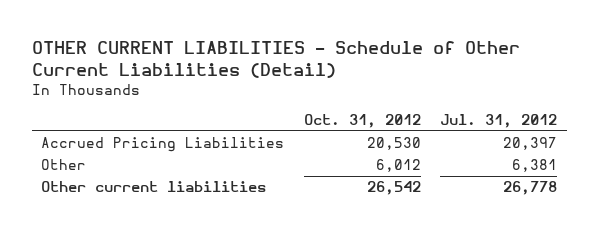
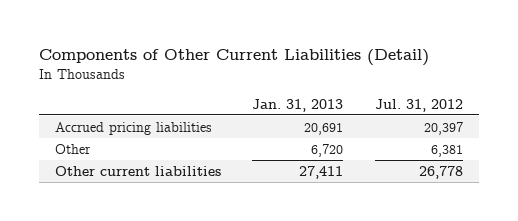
[31,40,520,78] OTHER CURRENT LIABILITIES - Schedule of Other Current Liabilities (Detail) -> [38,49,429,67] Components of Other Current Liabilities (Detail)
[303,114,421,129] Oct. 31, 2012 -> none
none -> [252,98,344,112] Jan. 31, 2013
[41,137,285,153] Accrued Pricing Liabilities -> [54,121,212,135] Accrued pricing liabilities

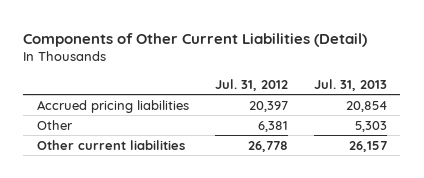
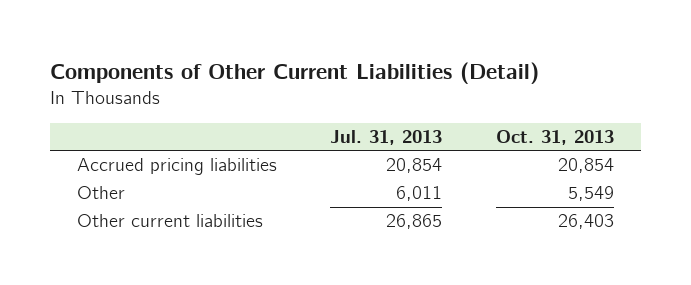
[214,78,288,91] Jul. 31, 2012 -> none
none -> [496,129,615,145] Oct. 31, 2013
[355,120,388,132] 5,303 -> [396,186,443,202] 6,011
[349,140,388,152] 26,157 -> [386,214,443,230] 26,865

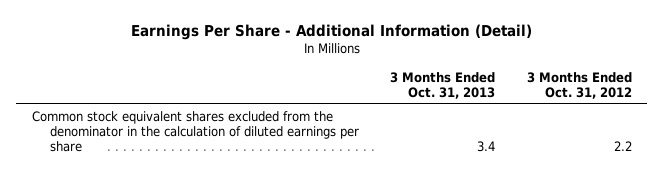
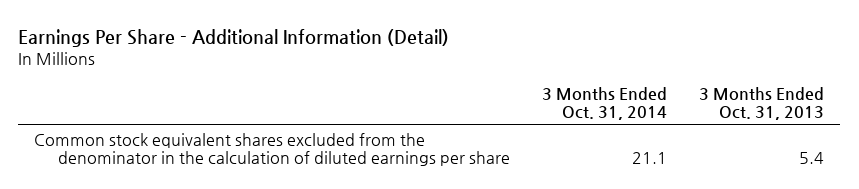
[526,71,632,100] 3 Months Ended Oct. 31, 2012 -> none
none -> [542,86,668,121] 3 Months Ended Oct. 31, 2014
[477,141,496,153] 3.4 -> [799,152,825,165] 5.4

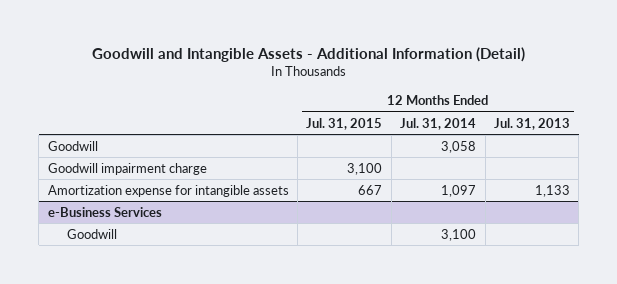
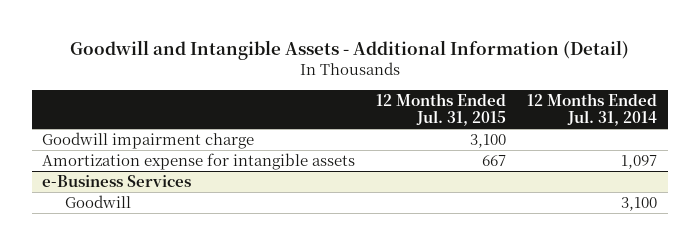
[493,117,570,130] Jul. 31, 2013 -> none
[47,140,98,151] Goodwill -> none

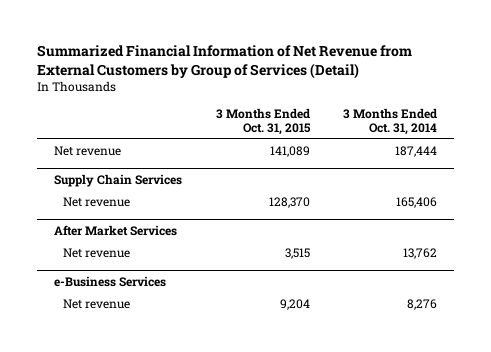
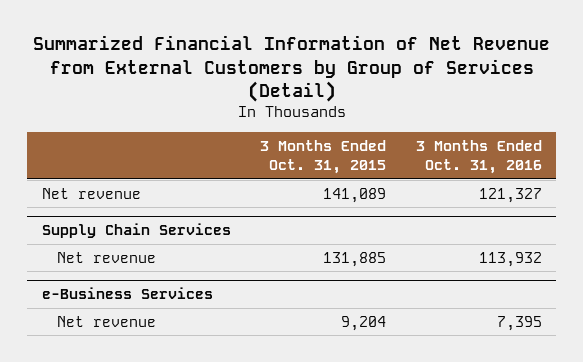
[343,108,438,136] 3 Months Ended Oct. 31, 2014 -> none
none -> [415,140,542,175] 3 Months Ended Oct. 31, 2016
[53,225,177,237] After Market Services -> none
[63,248,131,259] Net revenue -> none
[268,197,310,209] 128,370 -> [323,251,387,267] 131,885

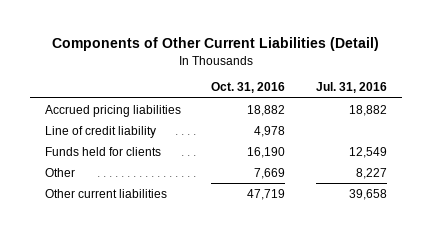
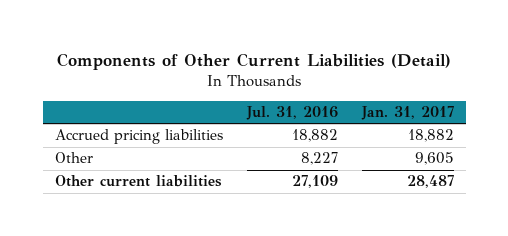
[211,82,286,94] Oct. 31, 2016 -> none
none -> [360,106,454,121] Jan. 31, 2017
[44,125,156,138] Line of credit liability -> none
[44,146,161,156] Funds held for clients -> none
[348,188,387,200] 39,658 -> [291,175,338,189] 27,109

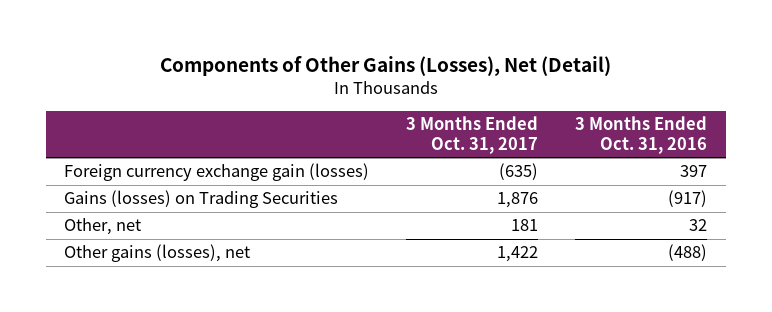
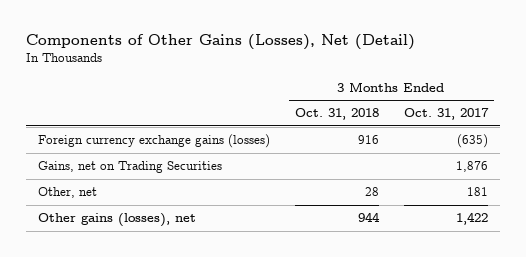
[575,116,708,154] 3 Months Ended Oct. 31, 2016 -> none
none -> [295,108,380,121] Oct. 31, 2018
[64,163,370,182] Foreign currency exchange gain (losses) -> [38,134,271,149] Foreign currency exchange gains (losses)
[64,190,339,209] Gains (losses) on Trading Securities -> [38,161,223,174] Gains, net on Trading Securities

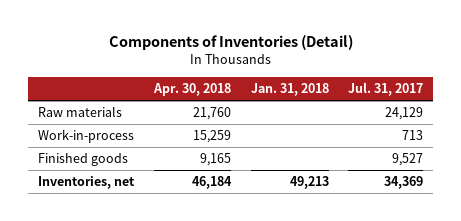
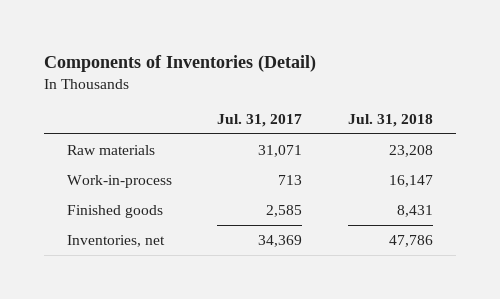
[152,83,231,97] Apr. 30, 2018 -> none
[250,83,329,97] Jan. 31, 2018 -> none
none -> [348,113,434,127] Jul. 31, 2018
[385,107,424,121] 24,129 -> [258,144,303,157] 31,071
[392,153,424,167] 9,527 -> [266,204,303,217] 2,585

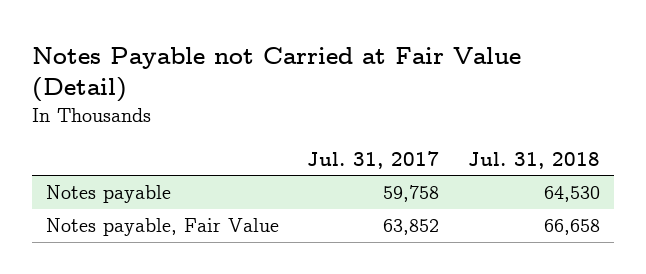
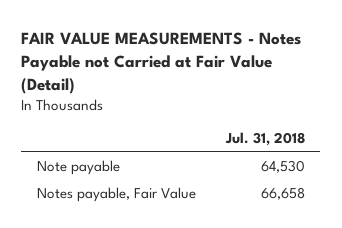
[32,46,522,102] Notes Payable not Carried at Fair Value (Detail) -> [21,32,302,95] FAIR VALUE MEASUREMENTS - Notes Payable not Carried at Fair Value (Detail)
[307,150,440,169] Jul. 31, 2017 -> none
[46,185,172,204] Notes payable -> [36,160,120,176] Note payable

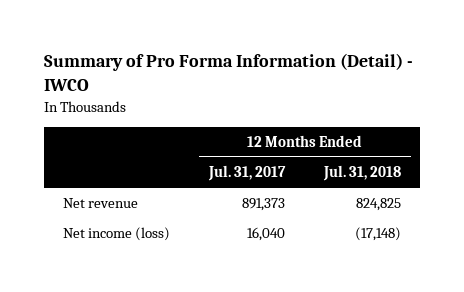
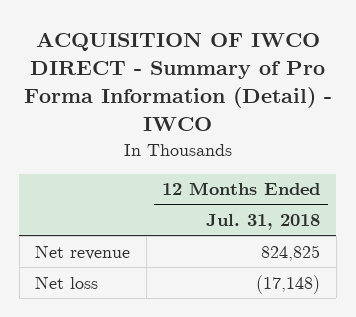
[43,53,413,91] Summary of Pro Forma Information (Detail) - IWCO -> [23,32,332,132] ACQUISITION OF IWCO DIRECT - Summary of Pro Forma Information (Detail) - IWCO
[208,165,287,182] Jul. 31, 2017 -> none
[63,227,171,242] Net income (loss) -> [35,275,99,289] Net loss

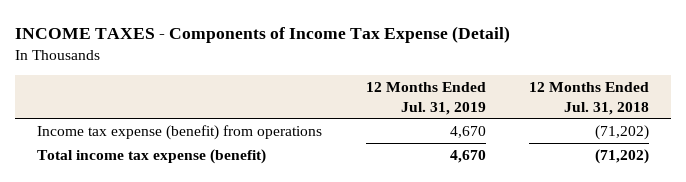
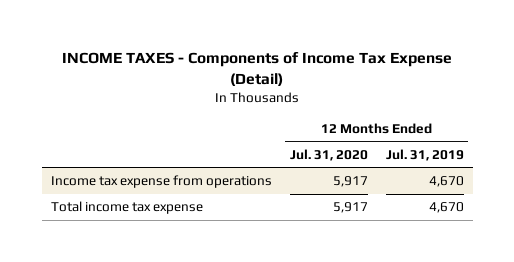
[529,81,650,115] 12 Months Ended Jul. 31, 2018 -> none
none -> [289,148,368,161] Jul. 31, 2020
[36,124,322,140] Income tax expense (benefit) from operations -> [50,175,272,189] Income tax expense from operations
[36,148,266,164] Total income tax expense (benefit) -> [50,201,203,215] Total income tax expense

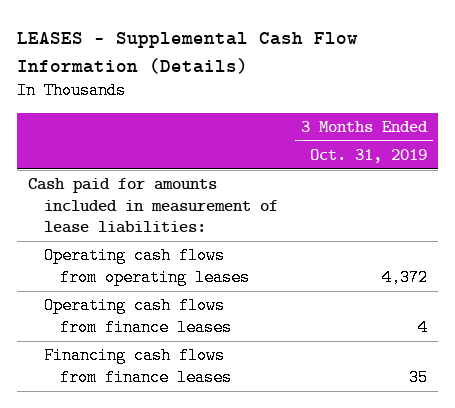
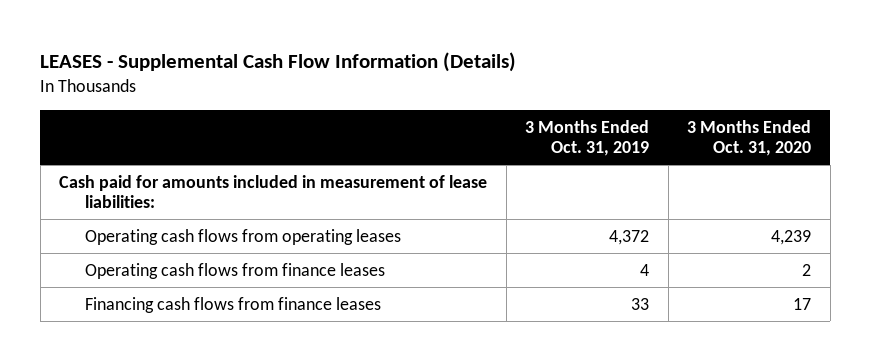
none -> [687,119,812,157] 3 Months Ended Oct. 31, 2020
[409,368,429,386] 35 -> [631,297,650,310] 33

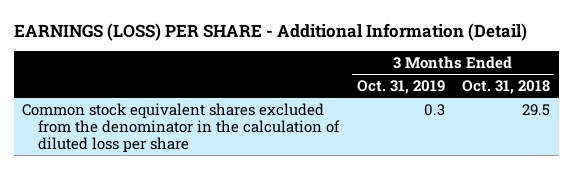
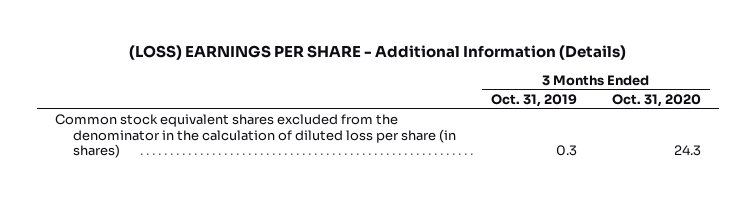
[13,22,527,41] EARNINGS (LOSS) PER SHARE - Additional Information (Detail) -> [129,45,627,61] (LOSS) EARNINGS PER SHARE - Additional Information (Details)
[462,80,551,95] Oct. 31, 2018 -> none
none -> [612,93,702,107] Oct. 31, 2020
[22,102,341,154] Common stock equivalent shares excluded from the denominator in the calculation of diluted loss per share -> [55,114,456,159] Common stock equivalent shares excluded from the denominator in the calculation of diluted loss per share (in shares)

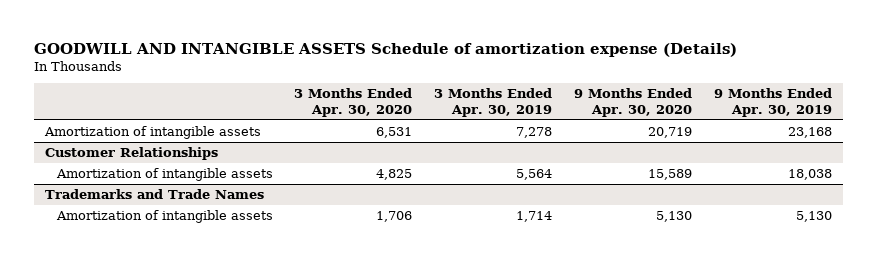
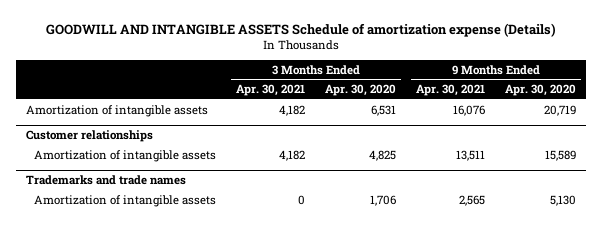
[434,88,553,117] 3 Months Ended Apr. 30, 2019 -> none
[713,88,832,117] 9 Months Ended Apr. 30, 2019 -> none
none -> [236,83,306,96] Apr. 30, 2021
none -> [416,83,486,96] Apr. 30, 2021
[44,147,218,161] Customer Relationships -> [26,130,154,143] Customer relationships
[44,189,264,200] Trademarks and Trade Names -> [26,175,187,186] Trademarks and trade names

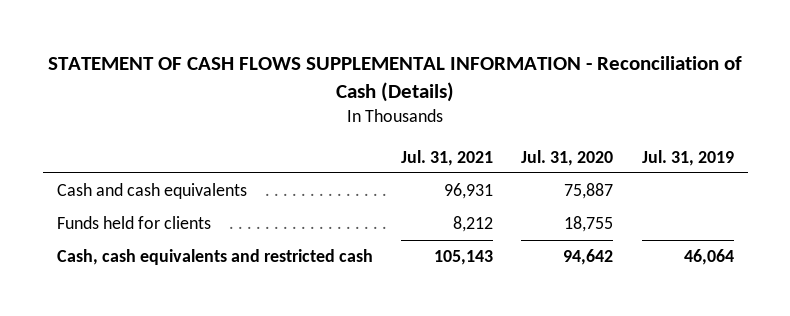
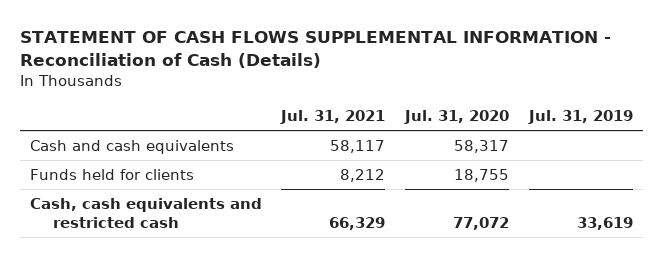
[444,183,494,200] 96,931 -> [330,140,386,154] 58,117
[564,183,614,200] 75,887 -> [454,140,510,154] 58,317
[434,250,494,266] 105,143 -> [329,216,386,230] 66,329
[563,249,614,266] 94,642 -> [453,216,510,230] 77,072
[683,249,734,266] 46,064 -> [577,216,634,230] 33,619

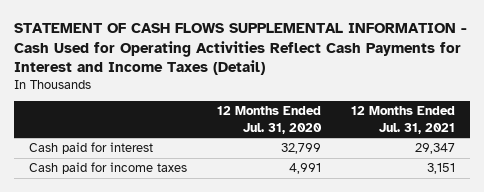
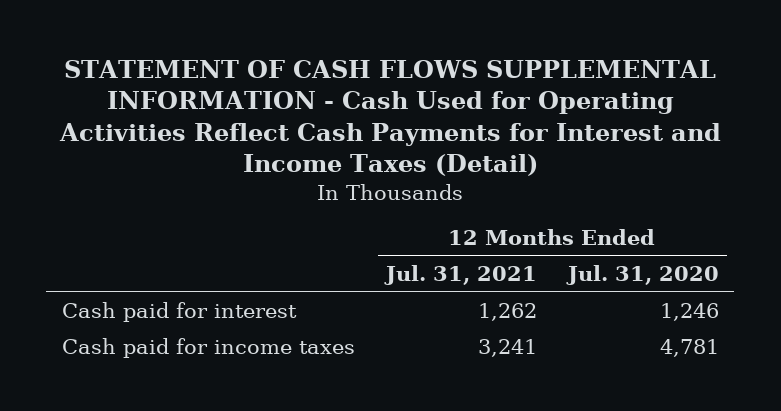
[280,143,321,155] 32,799 -> [659,303,719,322] 1,246
[414,143,455,155] 29,347 -> [477,303,537,322] 1,262
[288,163,321,175] 4,991 -> [659,339,719,358] 4,781
[426,163,455,175] 3,151 -> [477,339,537,358] 3,241

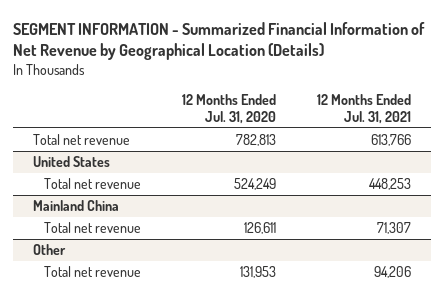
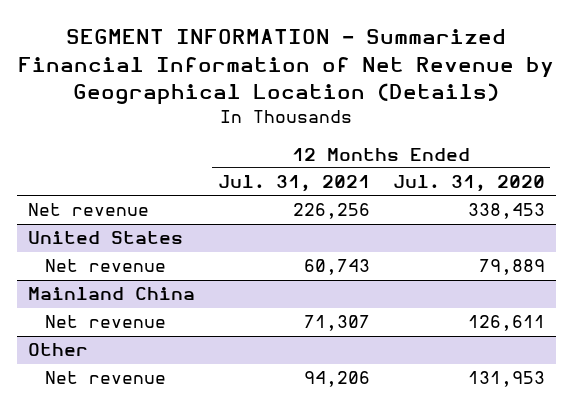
[33,134,131,146] Total net revenue -> [28,203,150,217] Net revenue
[236,134,277,147] 782,813 -> [467,203,545,220] 338,453
[371,134,412,147] 613,766 -> [292,203,370,220] 226,256
[44,178,142,190] Total net revenue -> [45,259,167,273] Net revenue
[234,178,277,191] 524,249 -> [478,259,545,276] 79,889
[369,178,412,191] 448,253 -> [303,259,370,276] 60,743
[44,222,142,234] Total net revenue -> [45,315,167,329] Net revenue
[44,266,142,278] Total net revenue -> [45,371,167,385] Net revenue

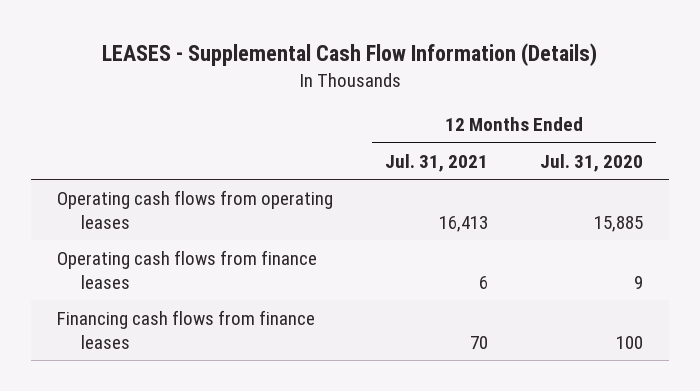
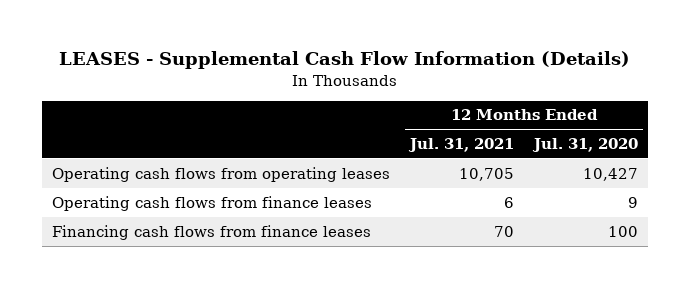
[439,215,489,232] 16,413 -> [459,167,515,181] 10,705
[594,215,644,232] 15,885 -> [583,167,639,181] 10,427

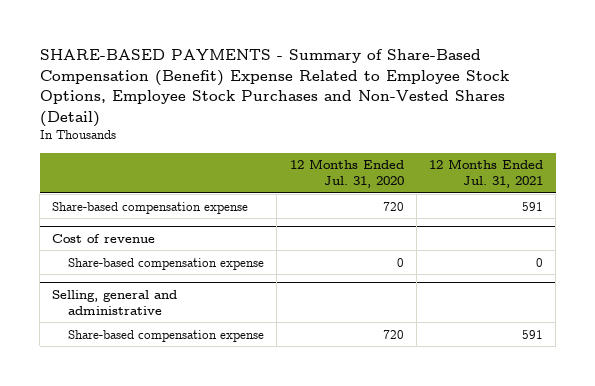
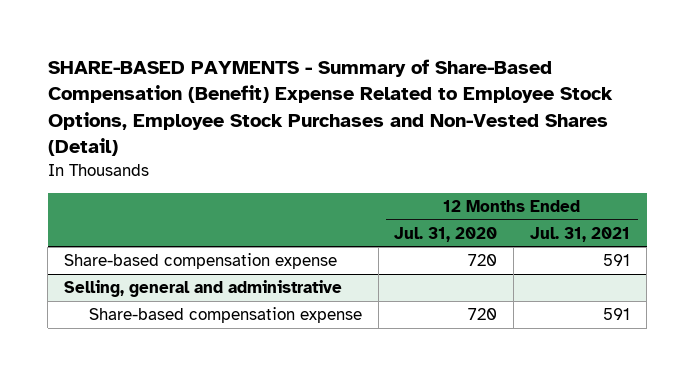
[52,233,156,243] Cost of revenue -> none
[68,257,265,270] Share-based compensation expense -> none

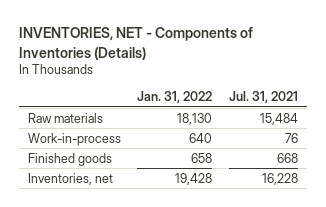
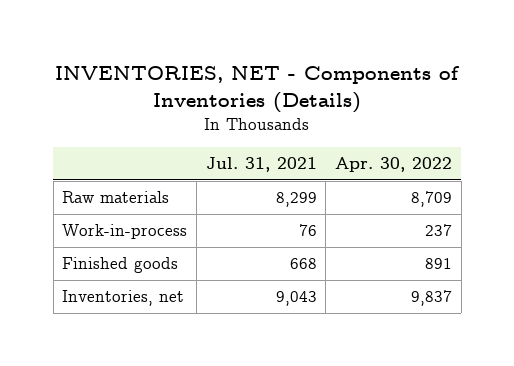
[137,91,213,104] Jan. 31, 2022 -> none
none -> [334,157,452,173] Apr. 30, 2022
[260,112,299,125] 15,484 -> [275,192,317,208] 8,299
[262,172,299,185] 16,228 -> [275,291,317,307] 9,043

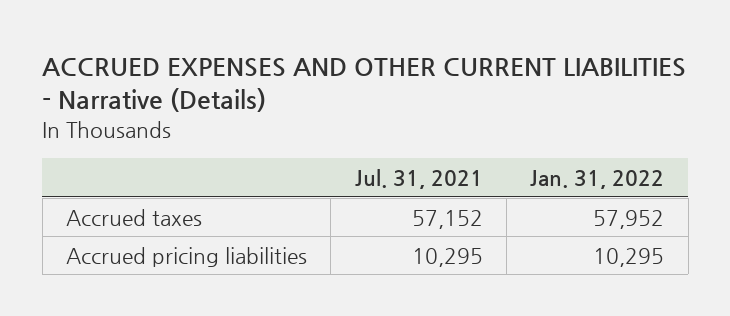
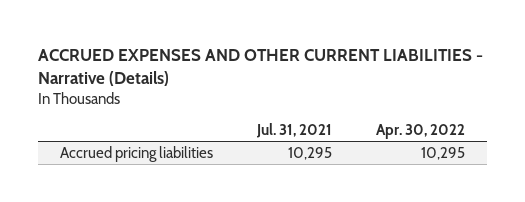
[530,169,665,189] Jan. 31, 2022 -> none
none -> [375,124,465,140] Apr. 30, 2022
[66,208,203,226] Accrued taxes -> none

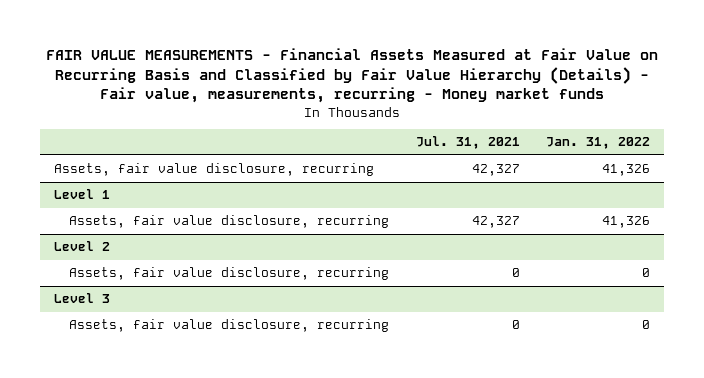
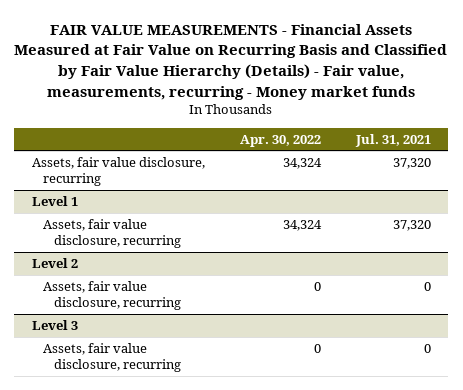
[546,137,651,150] Jan. 31, 2022 -> none
none -> [239,134,321,147] Apr. 30, 2022
[471,164,520,177] 42,327 -> [392,158,431,170] 37,320
[471,216,520,229] 42,327 -> [392,220,431,232] 37,320

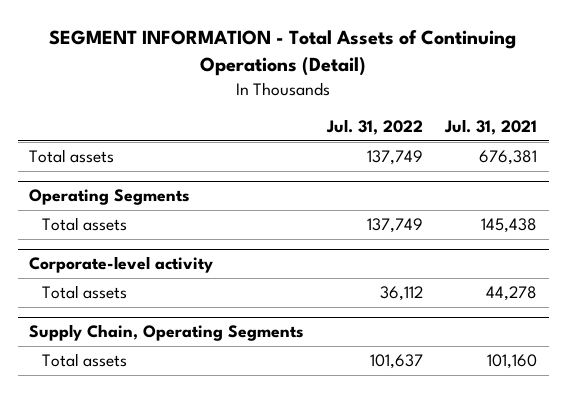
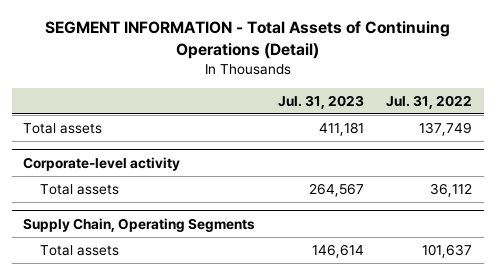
[444,119,538,136] Jul. 31, 2021 -> none
none -> [277,94,364,109] Jul. 31, 2023
[28,189,190,206] Operating Segments -> none
[42,217,128,232] Total assets -> none

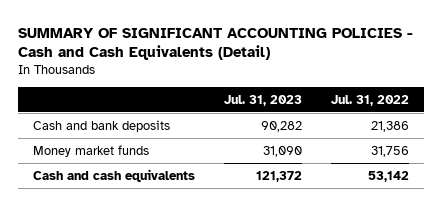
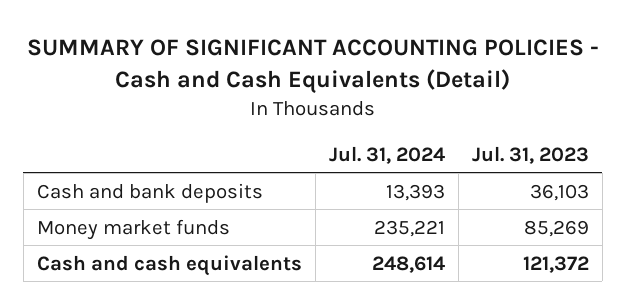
[331,94,410,106] Jul. 31, 2022 -> none
none -> [328,145,445,164] Jul. 31, 2024
[261,120,303,132] 90,282 -> [529,183,589,201] 36,103
[263,145,303,157] 31,090 -> [523,219,589,237] 85,269

